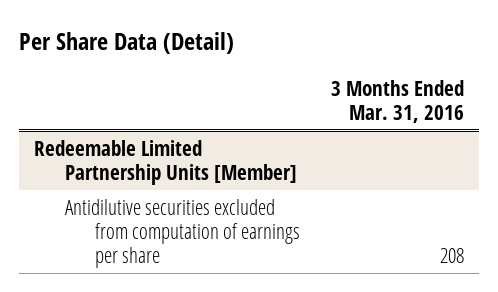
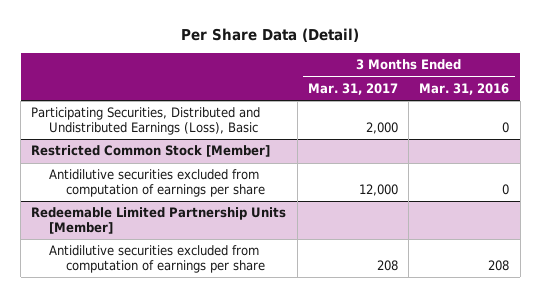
none -> [307,82,398,95] Mar. 31, 2017
none -> [31,107,261,135] Participating Securities, Distributed and Undistributed Earnings (Loss), Basic
none -> [31,145,271,158] Restricted Common Stock [Member]
none -> [48,169,265,197] Antidilutive securities excluded from computation of earnings per share

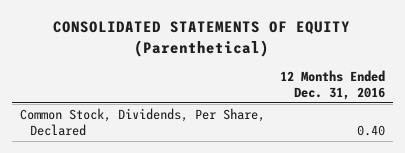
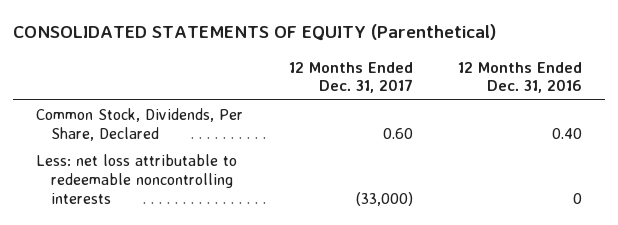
none -> [288,61,413,94] 12 Months Ended Dec. 31, 2017
none -> [35,153,237,204] Less: net loss attributable to redeemable noncontrolling interests

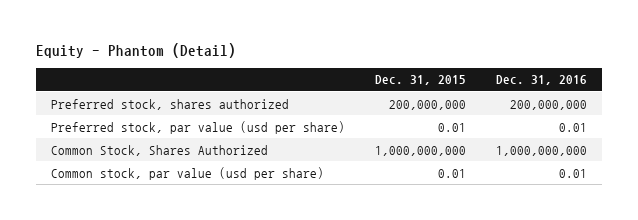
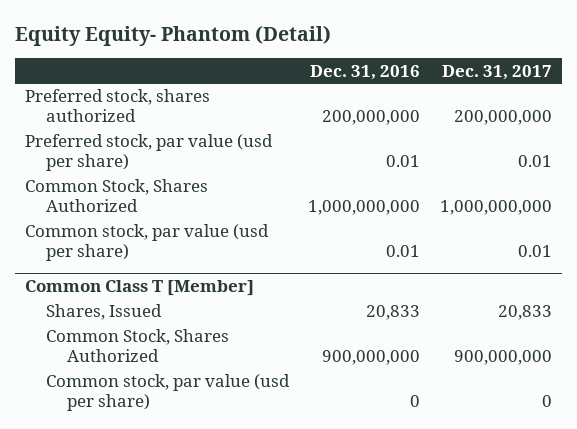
[35,43,236,59] Equity - Phantom (Detail) -> [15,25,332,47] Equity Equity- Phantom (Detail)
[375,75,467,86] Dec. 31, 2015 -> none
none -> [442,64,553,80] Dec. 31, 2017
none -> [25,280,255,297] Common Class T [Member]
none -> [45,304,162,321] Shares, Issued
none -> [45,329,229,363] Common Stock, Shares Authorized
none -> [45,374,290,412] Common stock, par value (usd per share)

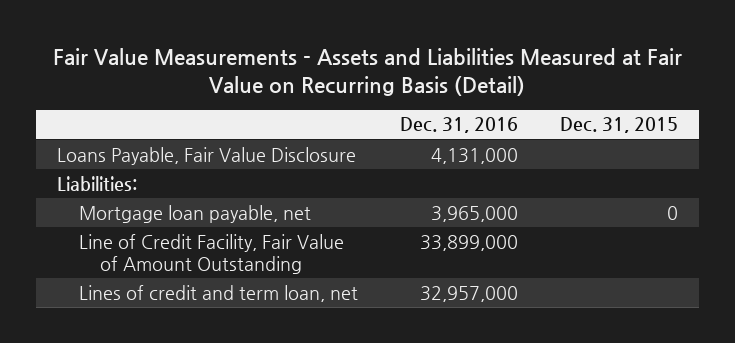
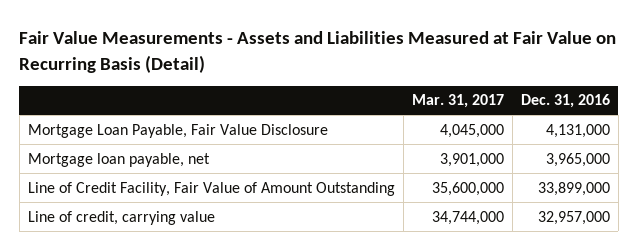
[559,117,678,134] Dec. 31, 2015 -> none
none -> [411,94,504,109] Mar. 31, 2017
[56,175,137,191] Liabilities: -> none
[56,146,356,165] Loans Payable, Fair Value Disclosure -> [27,123,328,138] Mortgage Loan Payable, Fair Value Disclosure
[78,284,358,302] Lines of credit and term loan, net -> [27,210,215,225] Line of credit, carrying value

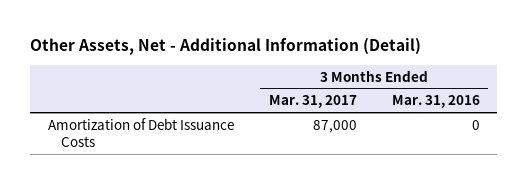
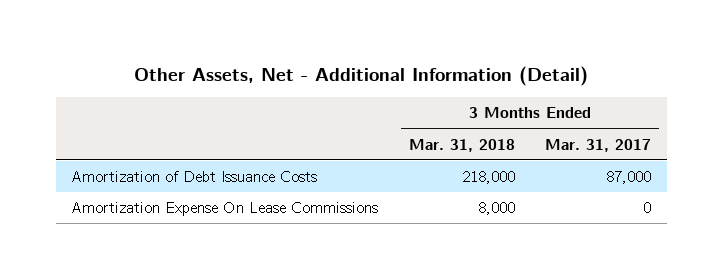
[391,95,480,109] Mar. 31, 2016 -> none
none -> [408,138,515,152] Mar. 31, 2018
none -> [71,202,379,217] Amortization Expense On Lease Commissions

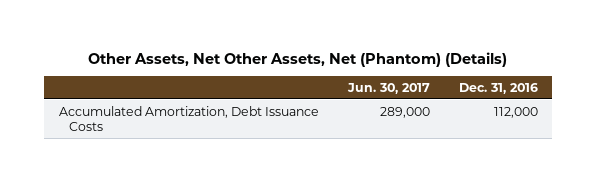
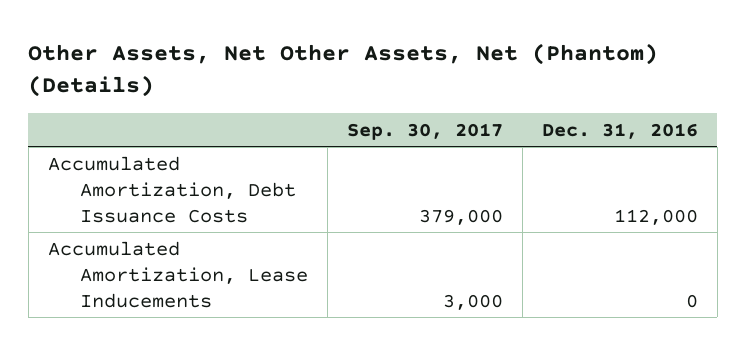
[346,82,430,94] Jun. 30, 2017 -> none
none -> [346,122,503,140] Sep. 30, 2017
none -> [47,240,308,308] Accumulated Amortization, Lease Inducements

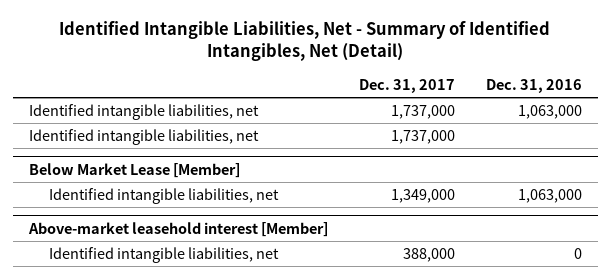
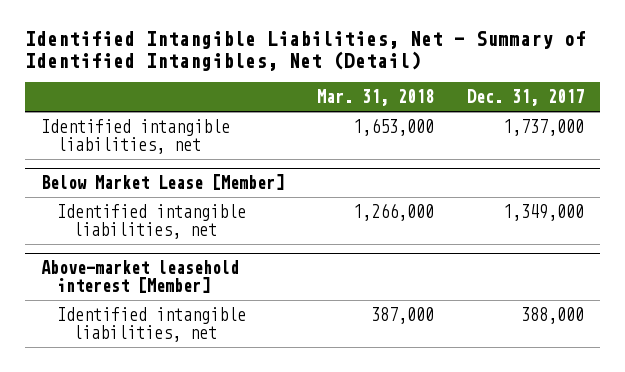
[486,78,583,93] Dec. 31, 2016 -> none
none -> [316,88,434,106] Mar. 31, 2018
[28,128,259,145] Identified intangible liabilities, net -> none

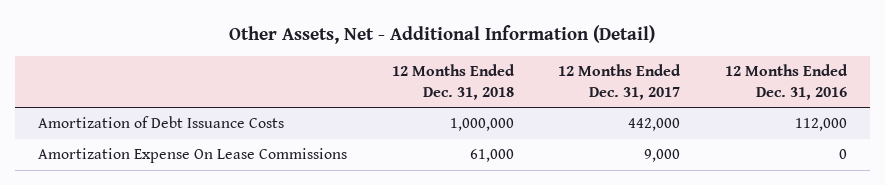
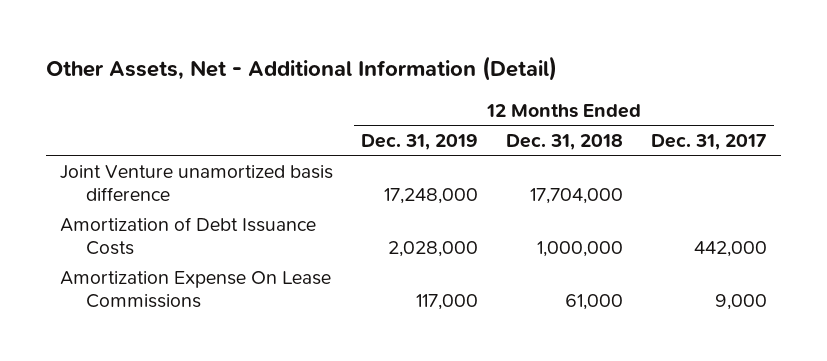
[725,64,849,100] 12 Months Ended Dec. 31, 2016 -> none
none -> [360,133,478,150] Dec. 31, 2019
none -> [59,164,333,201] Joint Venture unamortized basis difference

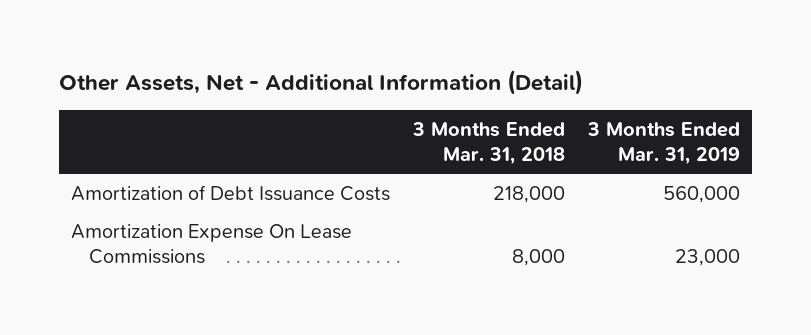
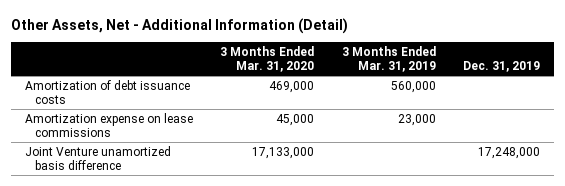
[411,121,565,165] 3 Months Ended Mar. 31, 2018 -> none
none -> [220,45,315,73] 3 Months Ended Mar. 31, 2020
none -> [463,61,541,73] Dec. 31, 2019
[70,184,390,201] Amortization of Debt Issuance Costs -> [25,79,191,105] Amortization of debt issuance costs
[70,223,352,265] Amortization Expense On Lease Commissions -> [25,112,194,138] Amortization expense on lease commissions
none -> [25,145,172,171] Joint Venture unamortized basis difference

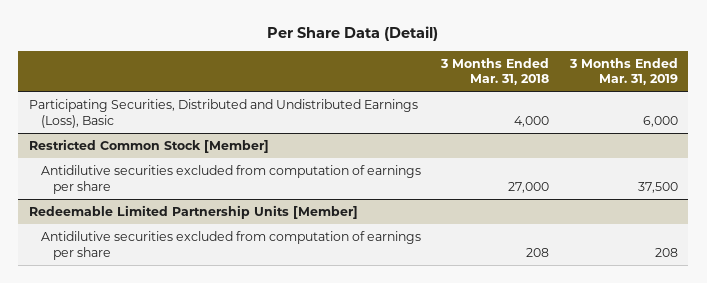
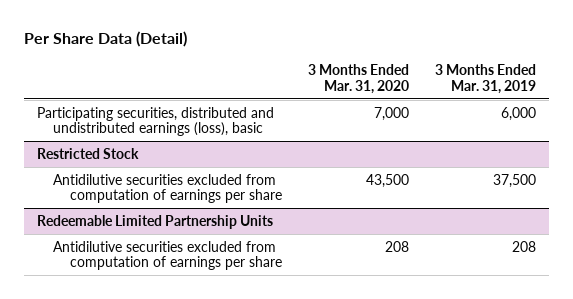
[440,57,550,86] 3 Months Ended Mar. 31, 2018 -> none
none -> [307,64,409,94] 3 Months Ended Mar. 31, 2020
[28,98,418,128] Participating Securities, Distributed and Undistributed Earnings (Loss), Basic -> [36,106,274,137] Participating securities, distributed and undistributed earnings (loss), basic
[28,138,269,153] Restricted Common Stock [Member] -> [36,147,139,159] Restricted Stock
[28,204,358,219] Redeemable Limited Partnership Units [Member] -> [36,214,273,229] Redeemable Limited Partnership Units

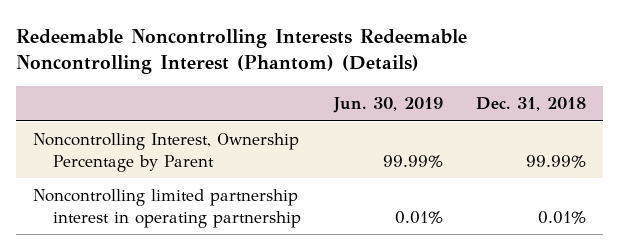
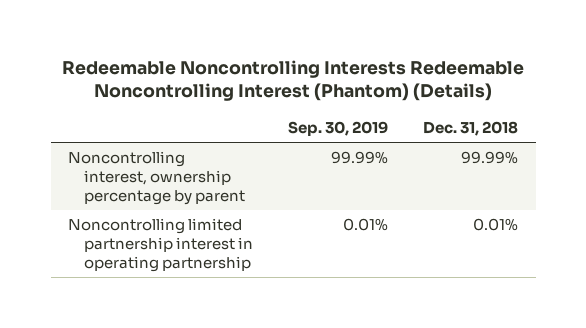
[333,97,444,114] Jun. 30, 2019 -> none
none -> [287,120,388,136] Sep. 30, 2019
[32,133,299,173] Noncontrolling Interest, Ownership Percentage by Parent -> [68,151,245,205] Noncontrolling interest, ownership percentage by parent

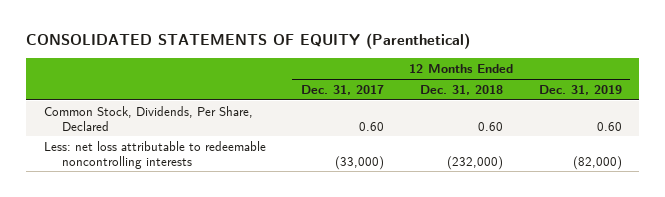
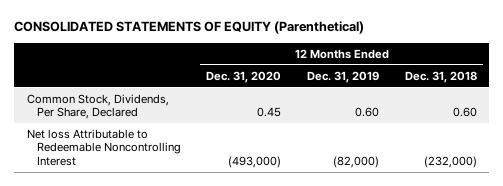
[301,84,385,95] Dec. 31, 2017 -> none
none -> [206,70,282,83] Dec. 31, 2020
[43,140,266,169] Less: net loss attributable to redeemable noncontrolling interests -> [26,128,181,167] Net loss Attributable to Redeemable Noncontrolling Interest

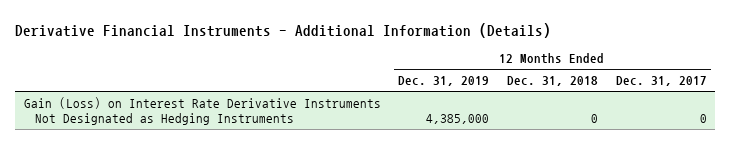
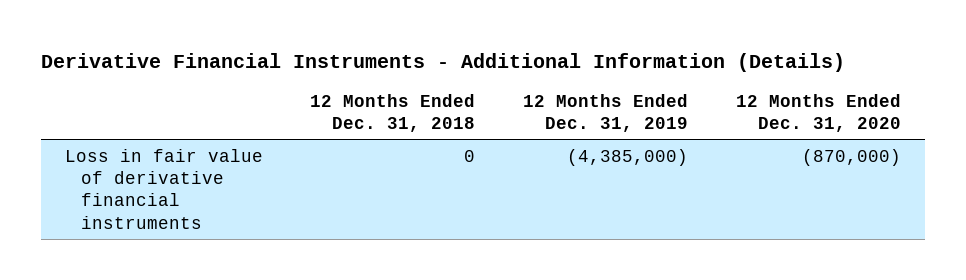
[615,76,707,87] Dec. 31, 2017 -> none
none -> [736,93,902,132] 12 Months Ended Dec. 31, 2020
[23,96,381,125] Gain (Loss) on Interest Rate Derivative Instruments Not Designated as Hedging Instruments -> none
none -> [64,148,263,229] Loss in fair value of derivative financial instruments

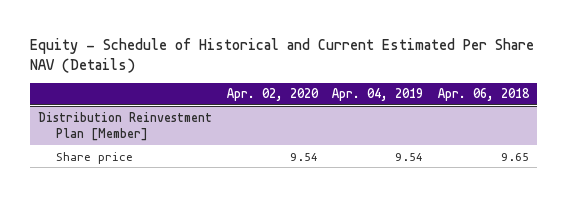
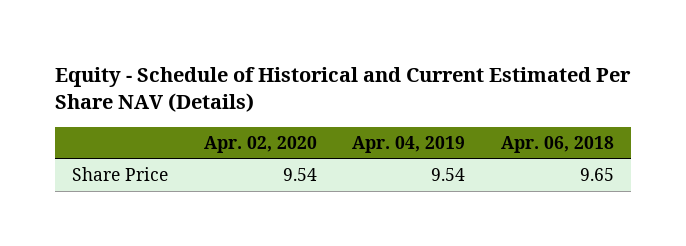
[37,111,212,141] Distribution Reinvestment Plan [Member] -> none
[56,151,134,164] Share price -> [72,167,169,182] Share Price

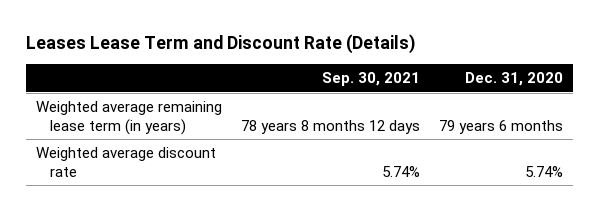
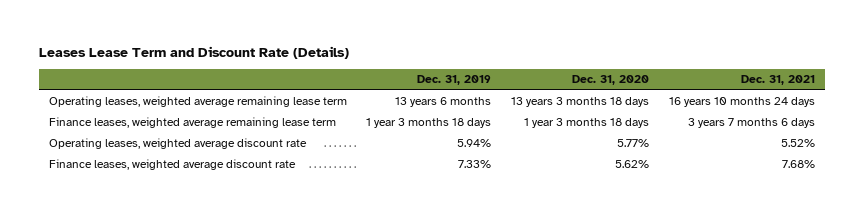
[321,72,420,87] Sep. 30, 2021 -> none
none -> [417,75,492,86] Dec. 31, 2019
none -> [741,75,816,86] Dec. 31, 2021
[35,101,222,135] Weighted average remaining lease term (in years) -> [48,96,347,108] Operating leases, weighted average remaining lease term
[439,119,564,134] 79 years 6 months -> [511,97,650,108] 13 years 3 months 18 days
none -> [48,117,336,129] Finance leases, weighted average remaining lease term
[35,147,216,177] Weighted average discount rate -> [48,138,307,150] Operating leases, weighted average discount rate
[525,165,564,177] 5.74% -> [617,139,650,148] 5.77%
none -> [48,159,296,171] Finance leases, weighted average discount rate

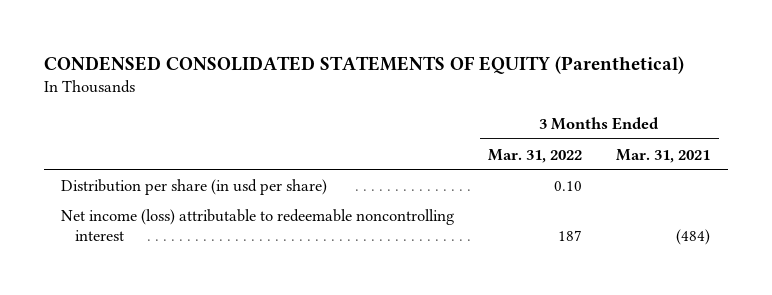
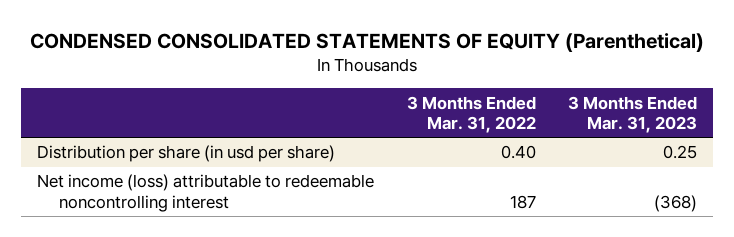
[616,148,711,163] Mar. 31, 2021 -> none
none -> [567,95,697,133] 3 Months Ended Mar. 31, 2023
[554,180,583,191] 0.10 -> [500,145,536,160] 0.40

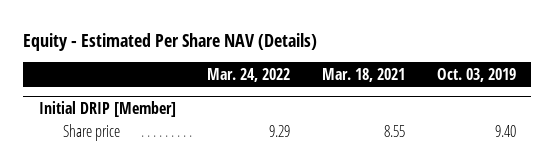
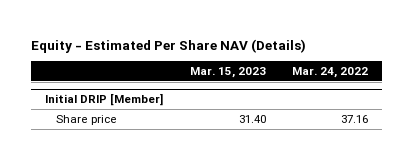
[322,67,406,82] Mar. 18, 2021 -> none
[436,67,516,82] Oct. 03, 2019 -> none
none -> [189,67,266,79] Mar. 15, 2023
[269,125,291,138] 9.29 -> [341,114,369,123] 37.16

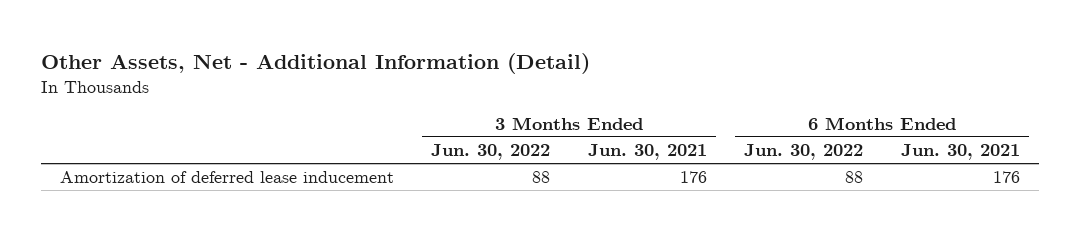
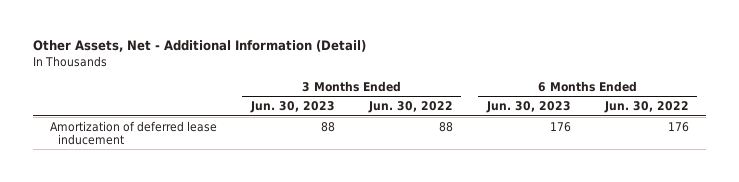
[587,144,707,161] Jun. 30, 2021 -> none
[900,144,1020,161] Jun. 30, 2021 -> none
none -> [249,101,335,114] Jun. 30, 2023
none -> [485,101,571,114] Jun. 30, 2023
[845,171,864,184] 88 -> [667,121,689,132] 176

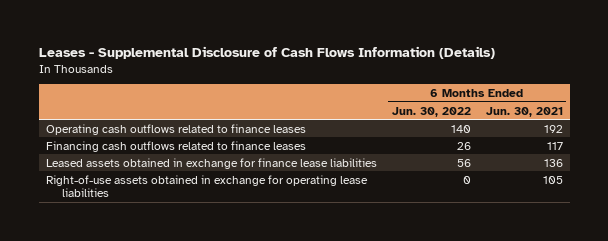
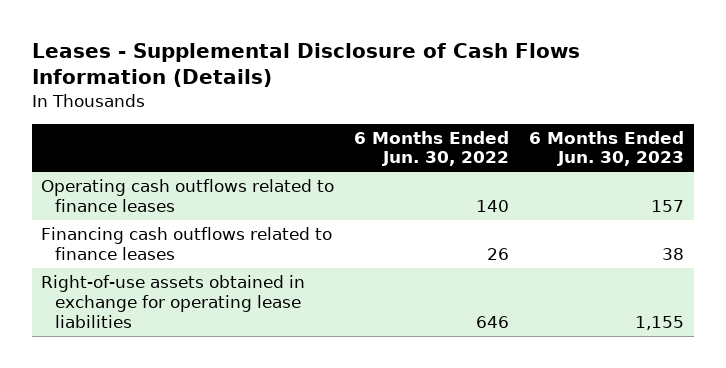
[485,106,563,117] Jun. 30, 2021 -> none
none -> [529,130,685,167] 6 Months Ended Jun. 30, 2023
[45,157,377,169] Leased assets obtained in exchange for finance lease liabilities -> none
[462,175,471,184] 0 -> [476,315,510,328] 646

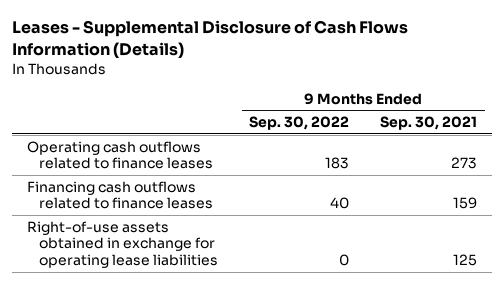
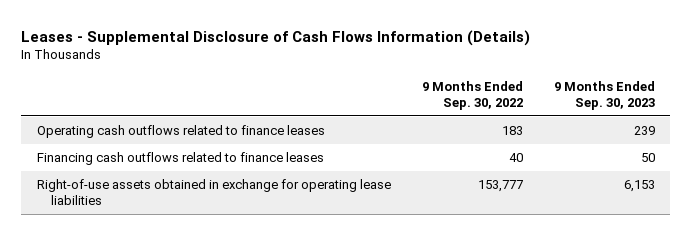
[379,116,477,131] Sep. 30, 2021 -> none
none -> [553,80,655,110] 9 Months Ended Sep. 30, 2023
[339,254,350,267] 0 -> [477,180,523,193] 153,777

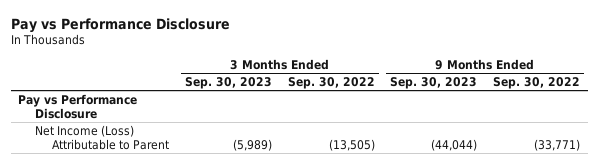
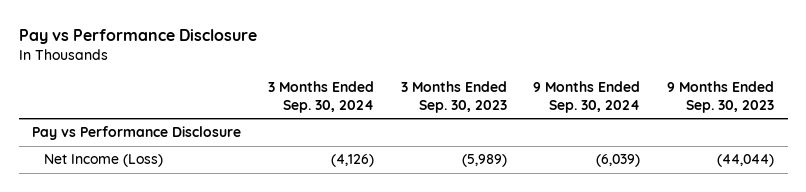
[287,77,375,90] Sep. 30, 2022 -> none
[492,77,580,90] Sep. 30, 2022 -> none
none -> [267,81,374,113] 3 Months Ended Sep. 30, 2024
none -> [533,81,641,113] 9 Months Ended Sep. 30, 2024
[35,124,170,150] Net Income (Loss) Attributable to Parent -> [43,154,163,168] Net Income (Loss)

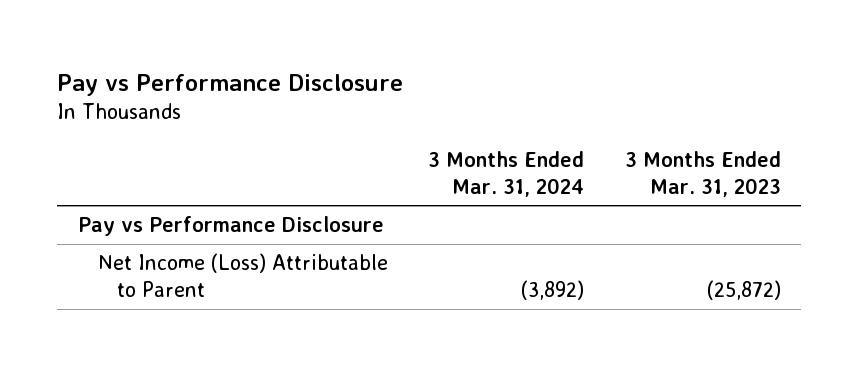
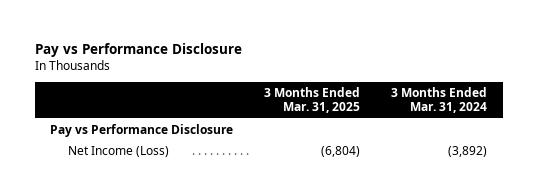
[625,150,782,197] 3 Months Ended Mar. 31, 2023 -> none
none -> [264,86,361,114] 3 Months Ended Mar. 31, 2025
[97,253,388,298] Net Income (Loss) Attributable to Parent -> [68,145,170,157] Net Income (Loss)

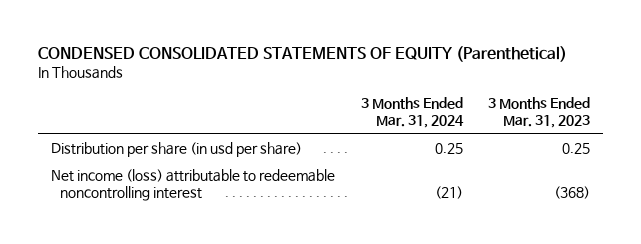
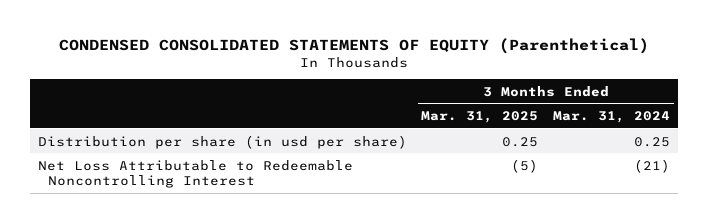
[488,96,591,129] 3 Months Ended Mar. 31, 2023 -> none
none -> [421,111,539,124] Mar. 31, 2025
[50,169,335,202] Net income (loss) attributable to redeemable noncontrolling interest -> [37,159,353,189] Net Loss Attributable to Redeemable Noncontrolling Interest

